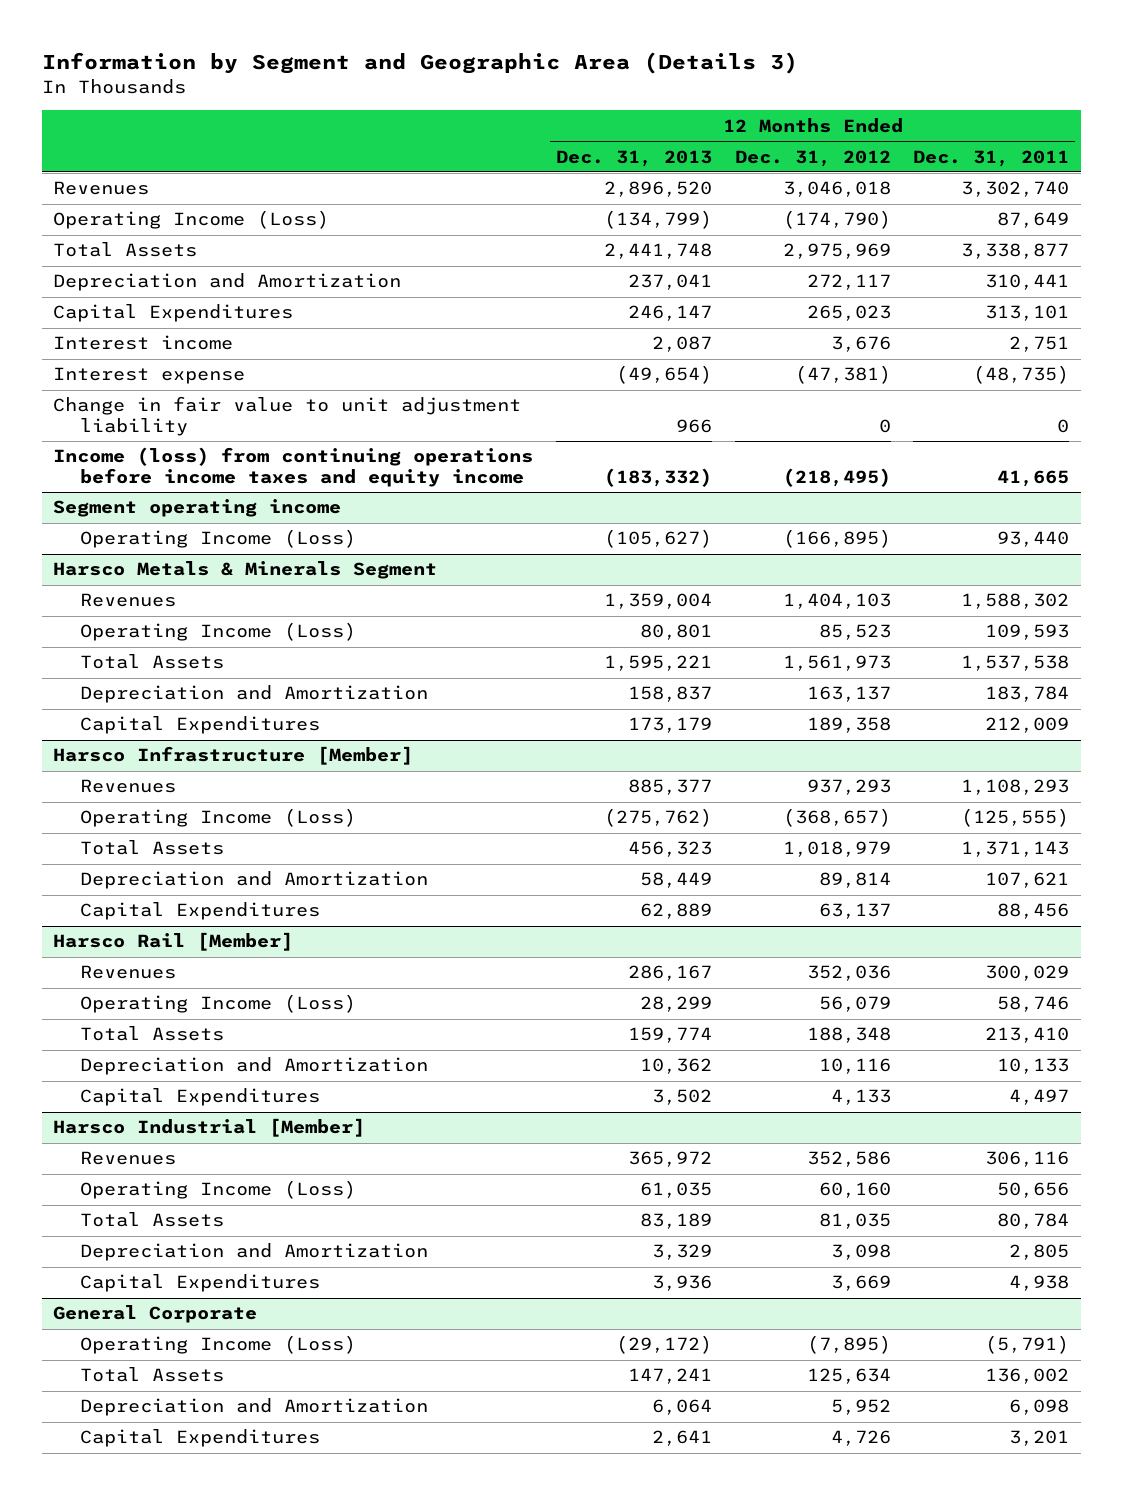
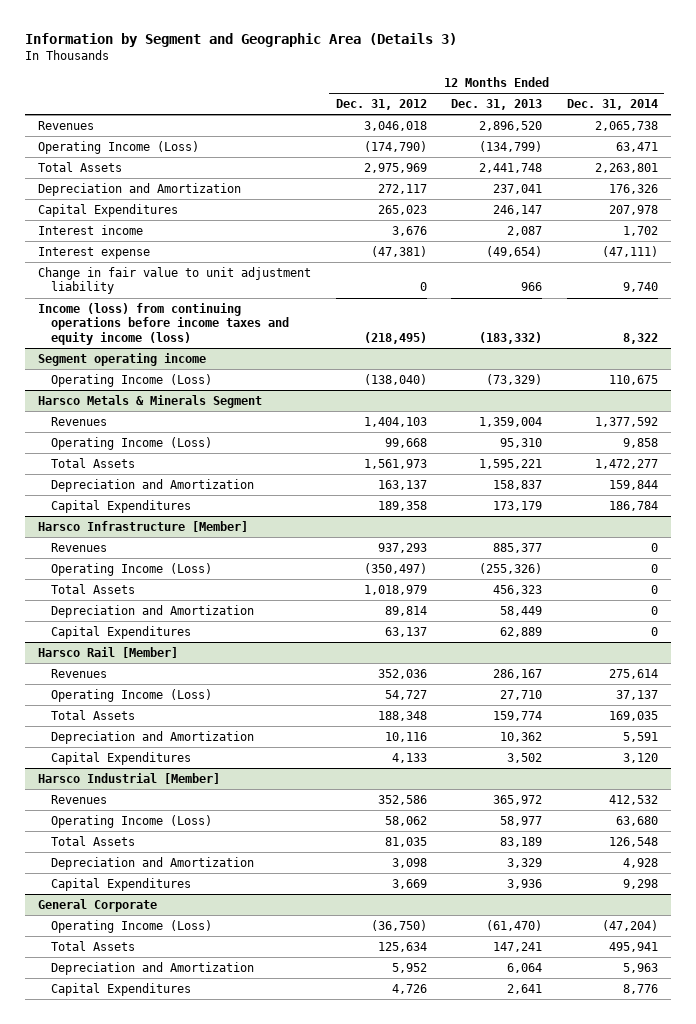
[913,149,1070,167] Dec. 31, 2011 -> none
none -> [567,99,659,111] Dec. 31, 2014
[53,447,534,488] Income (loss) from continuing operations before income taxes and equity income -> [37,302,290,345] Income (loss) from continuing operations before income taxes and equity income (loss)
[604,529,713,549] (105,627) -> [486,373,543,385] (73,329)
[782,529,891,549] (166,895) -> [363,373,427,385] (138,040)
[640,624,713,641] 80,801 -> [500,437,543,448] 95,310
[818,624,891,641] 85,523 -> [384,437,427,448] 99,668
[604,808,713,828] (275,762) -> [479,562,543,574] (255,326)
[782,808,891,828] (368,657) -> [363,562,427,574] (350,497)
[640,996,713,1013] 28,299 -> [500,689,543,700] 27,710
[818,996,891,1013] 56,079 -> [384,689,427,700] 54,727
[640,1182,713,1199] 61,035 -> [500,815,543,826] 58,977
[818,1182,891,1199] 60,160 -> [384,815,427,826] 58,062
[616,1335,713,1355] (29,172) -> [486,919,543,931] (61,470)
[806,1335,891,1355] (7,895) -> [370,919,427,931] (36,750)

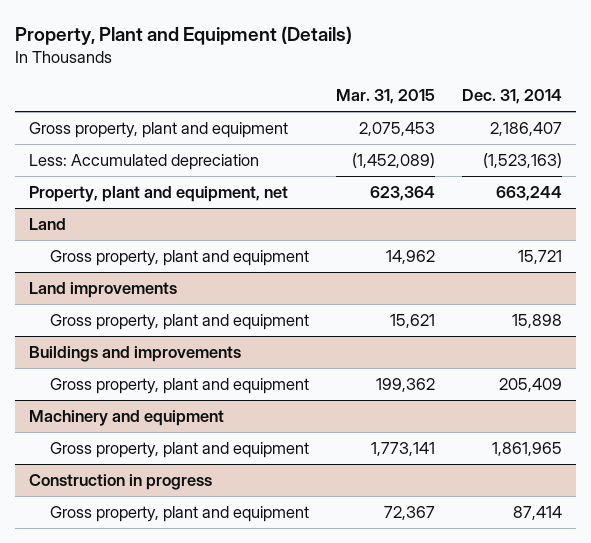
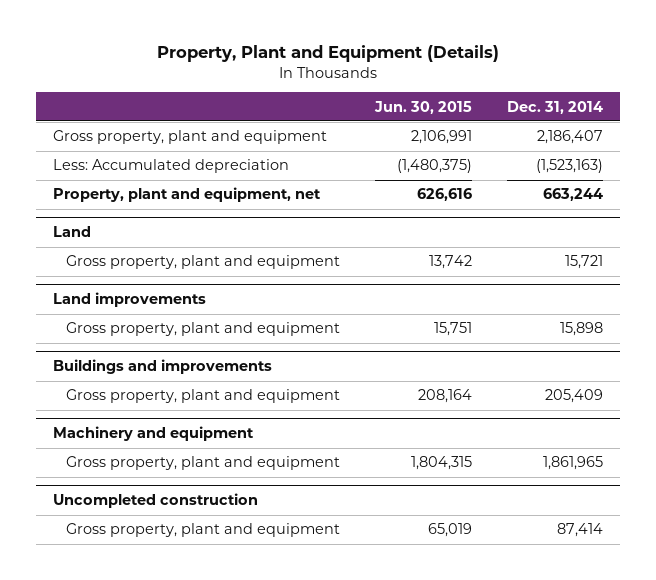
[335,89,435,105] Mar. 31, 2015 -> none
none -> [374,100,473,114] Jun. 30, 2015
[29,473,213,490] Construction in progress -> [53,493,259,509] Uncompleted construction

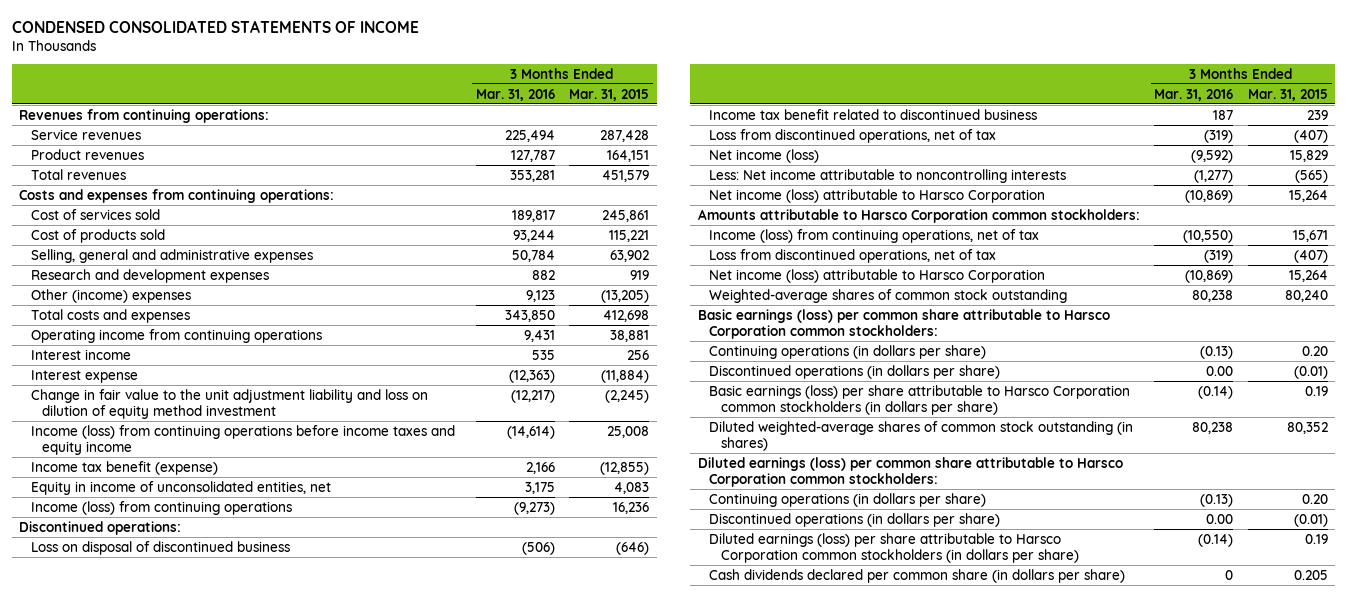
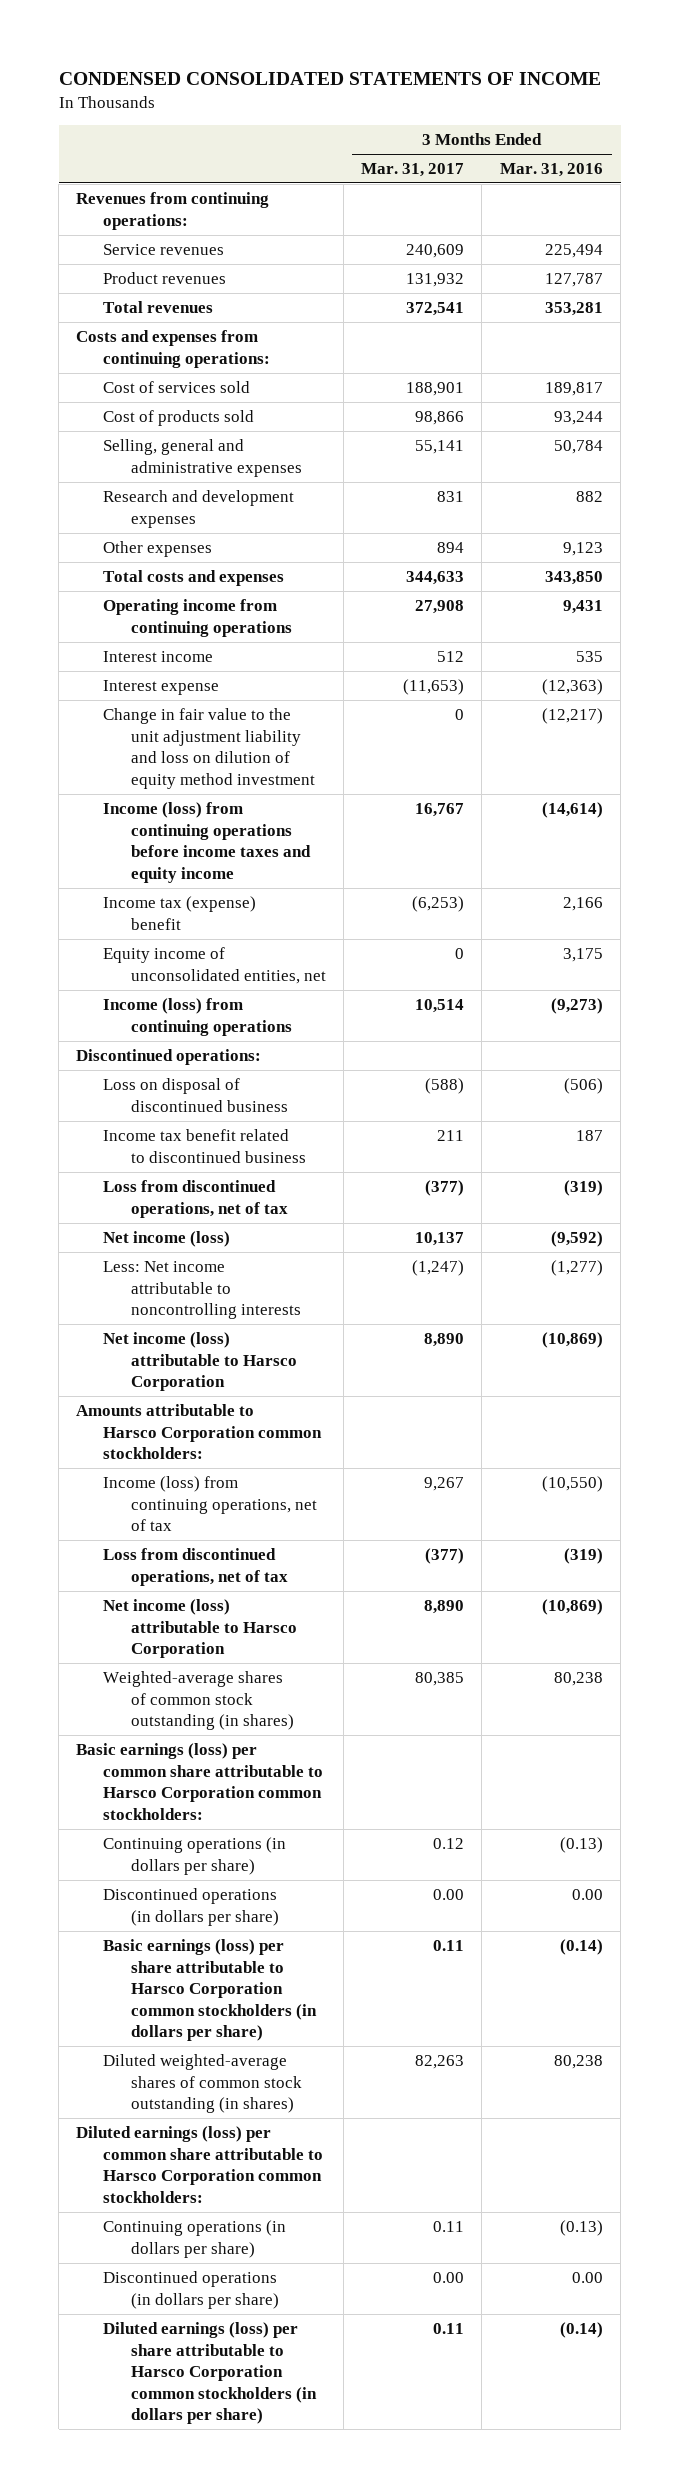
[569,88,650,101] Mar. 31, 2015 -> none
none -> [361,163,465,178] Mar. 31, 2017
[30,288,191,303] Other (income) expenses -> [103,541,213,558] Other expenses
[30,460,218,475] Income tax benefit (expense) -> [103,896,257,930] Income tax (expense) benefit
[30,480,331,495] Equity in income of unconsolidated entities, net -> [103,947,326,984] Equity income of unconsolidated entities, net
[709,288,1068,303] Weighted-average shares of common stock outstanding -> [103,1671,294,1731] Weighted-average shares of common stock outstanding (in shares)
[709,568,1126,583] Cash dividends declared per common share (in dollars per share) -> none

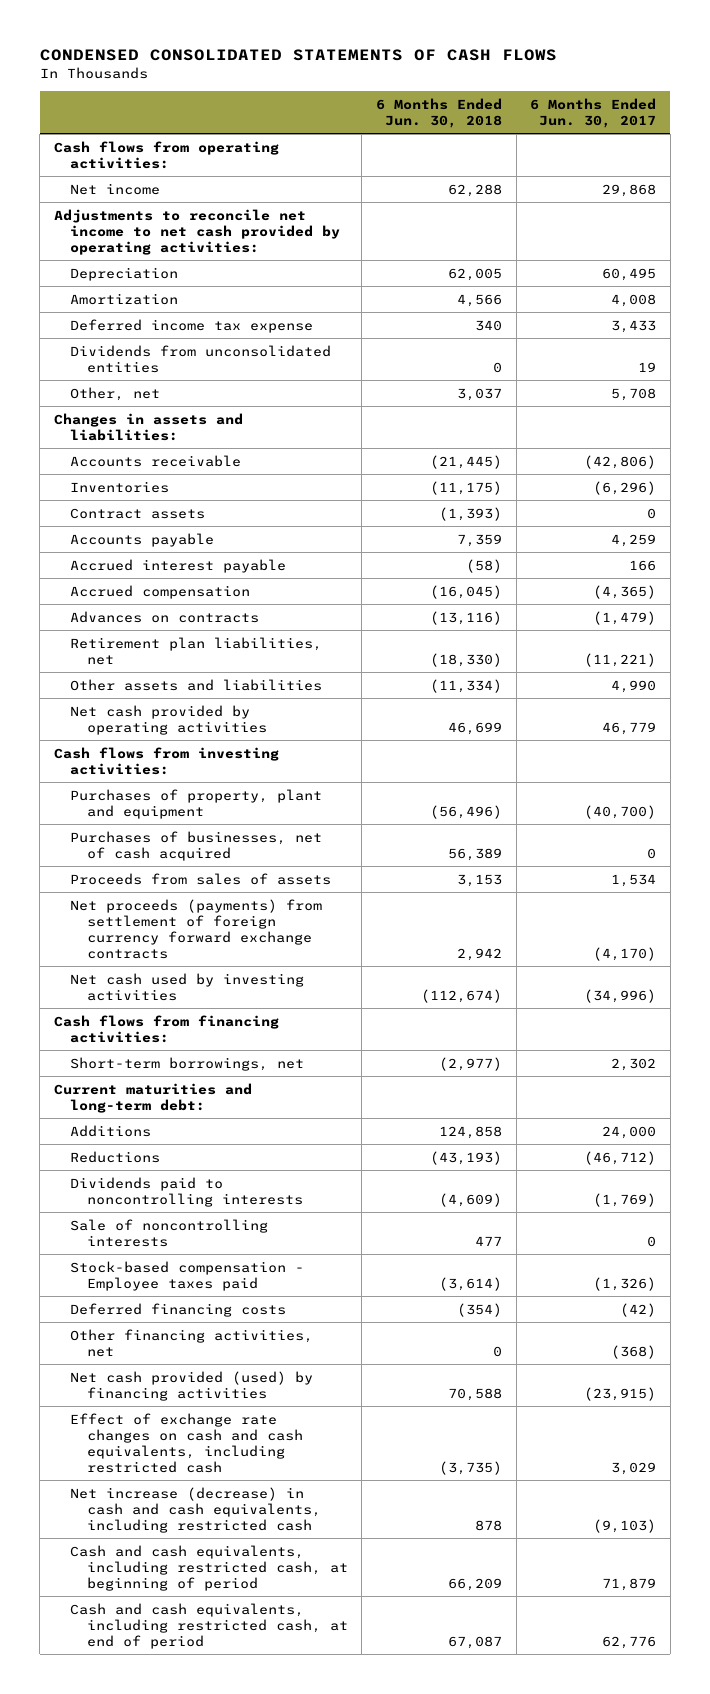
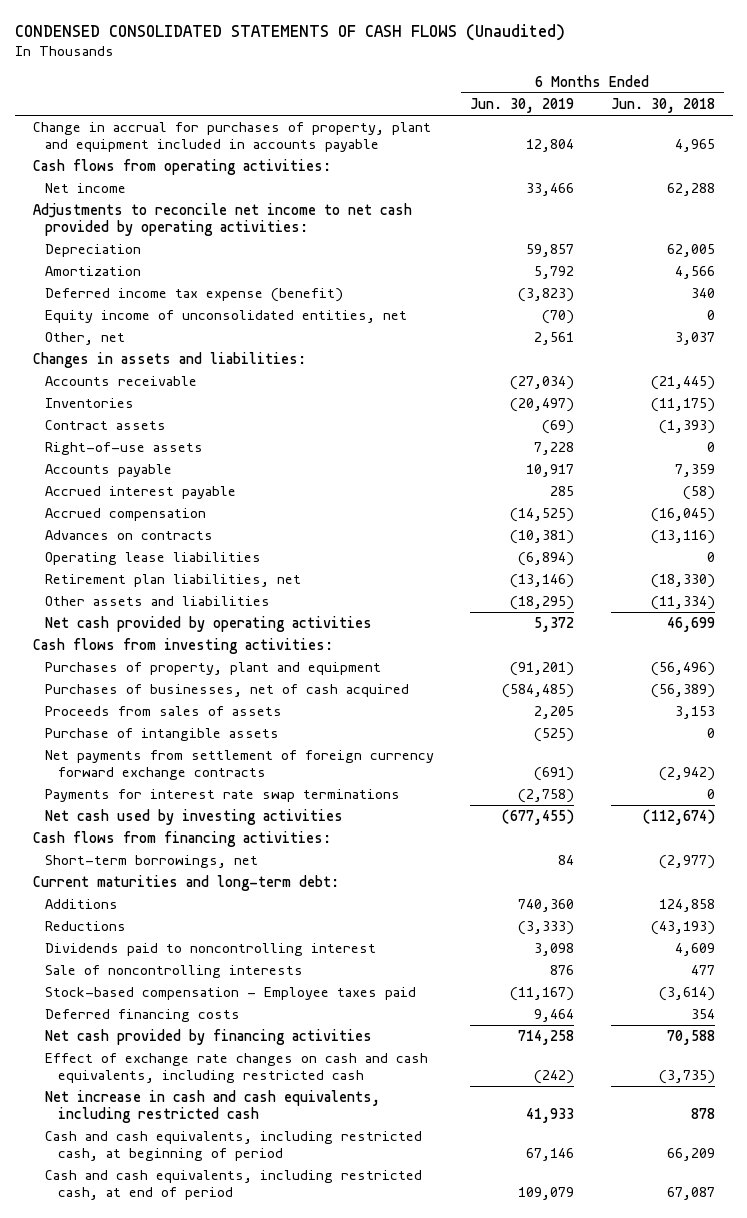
[39,49,557,62] CONDENSED CONSOLIDATED STATEMENTS OF CASH FLOWS -> [14,23,565,41] CONDENSED CONSOLIDATED STATEMENTS OF CASH FLOWS (Unaudited)
[530,97,657,128] 6 Months Ended Jun. 30, 2017 -> none
none -> [470,98,575,114] Jun. 30, 2019
none -> [32,122,431,153] Change in accrual for purchases of property, plant and equipment included in accounts payable
[70,344,332,373] Dividends from unconsolidated entities -> none
[70,318,314,333] Deferred income tax expense -> [45,288,344,303] Deferred income tax expense (benefit)
none -> [45,310,408,324] Equity income of unconsolidated entities, net
none -> [45,442,204,456] Right-of-use assets
none -> [45,552,262,566] Operating lease liabilities
[447,847,502,861] 56,389 -> [650,684,715,699] (56,389)
none -> [45,728,280,742] Purchase of intangible assets
[70,898,323,959] Net proceeds (payments) from settlement of foreign currency forward exchange contracts -> [45,750,435,781] Net payments from settlement of foreign currency forward exchange contracts
[456,947,502,961] 2,942 -> [658,767,715,782] (2,942)
none -> [45,789,401,803] Payments for interest rate swap terminations
[70,1176,303,1207] Dividends paid to noncontrolling interests -> [45,943,377,957] Dividends paid to noncontrolling interest
[438,1192,502,1207] (4,609) -> [674,943,715,957] 4,609
[70,1328,314,1357] Other financing activities, net -> none
[456,1302,502,1317] (354) -> [690,1009,715,1020] 354
[70,1370,314,1401] Net cash provided (used) by financing activities -> [45,1029,373,1046] Net cash provided by financing activities
[70,1486,321,1533] Net increase (decrease) in cash and cash equivalents, including restricted cash -> [45,1090,381,1124] Net increase in cash and cash equivalents, including restricted cash

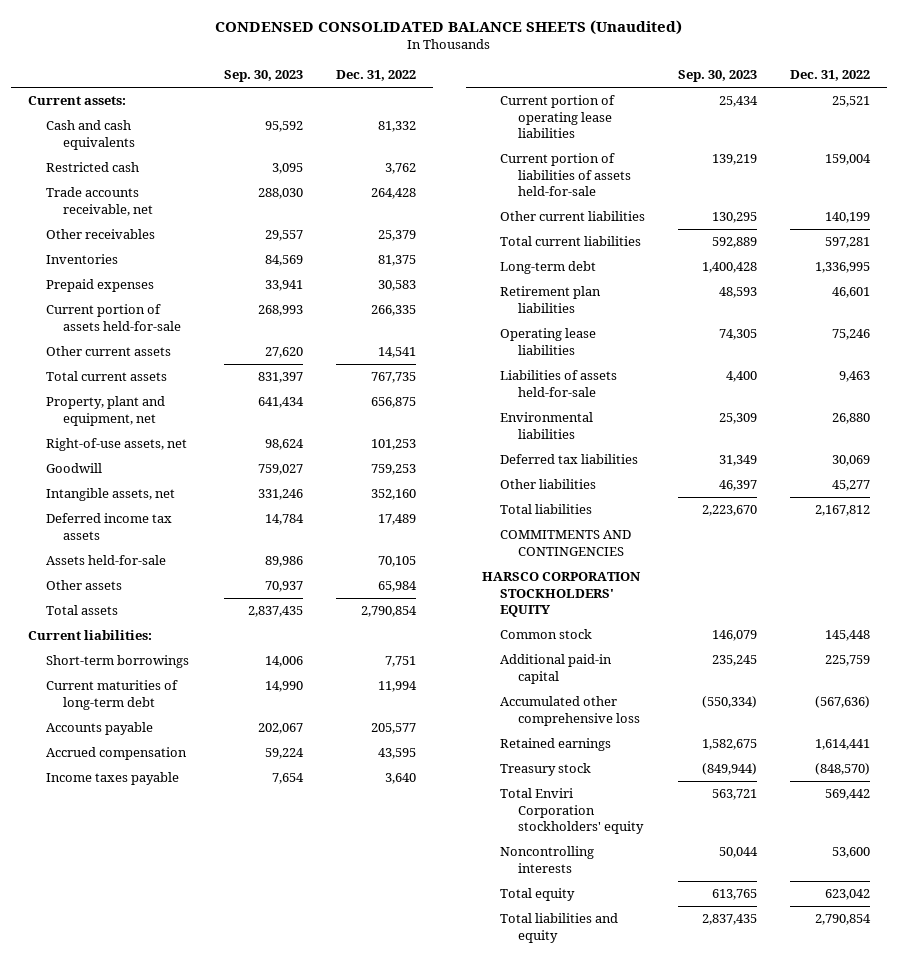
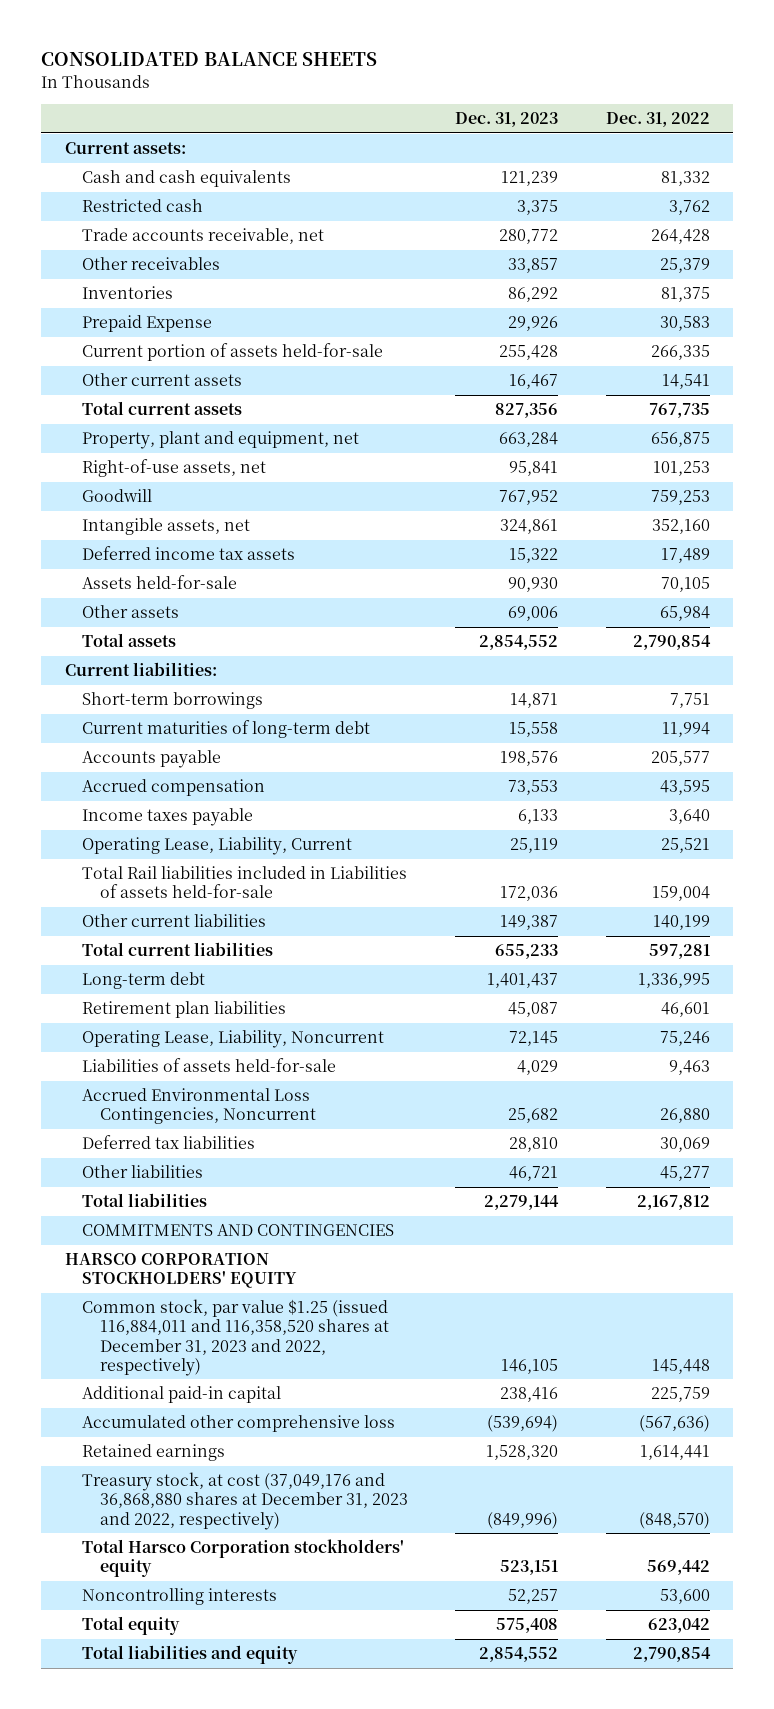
[215,19,683,35] CONDENSED CONSOLIDATED BALANCE SHEETS (Unaudited) -> [41,51,378,66] CONSOLIDATED BALANCE SHEETS
[224,70,304,83] Sep. 30, 2023 -> none
none -> [455,111,559,127] Dec. 31, 2023
[45,279,154,293] Prepaid expenses -> [82,315,213,333] Prepaid Expense
[499,95,615,139] Current portion of operating lease liabilities -> [82,837,353,856] Operating Lease, Liability, Current
[499,153,631,197] Current portion of liabilities of assets held-for-sale -> [82,866,408,899] Total Rail liabilities included in Liabilities of assets held-for-sale
[499,328,596,355] Operating lease liabilities -> [82,1030,385,1049] Operating Lease, Liability, Noncurrent
[499,412,593,439] Environmental liabilities -> [82,1088,317,1125] Accrued Environmental Loss Contingencies, Noncurrent
[499,629,592,640] Common stock -> [82,1299,390,1376] Common stock, par value $1.25 (issued 116,884,011 and 116,358,520 shares at December 31, 2023 and 2022, respectively)
[499,763,591,777] Treasury stock -> [82,1472,409,1530] Treasury stock, at cost (37,049,176 and 36,868,880 shares at December 31, 2023 and 2022, respectively)
[499,788,644,835] Total Enviri Corporation stockholders' equity -> [82,1539,405,1578] Total Harsco Corporation stockholders' equity

